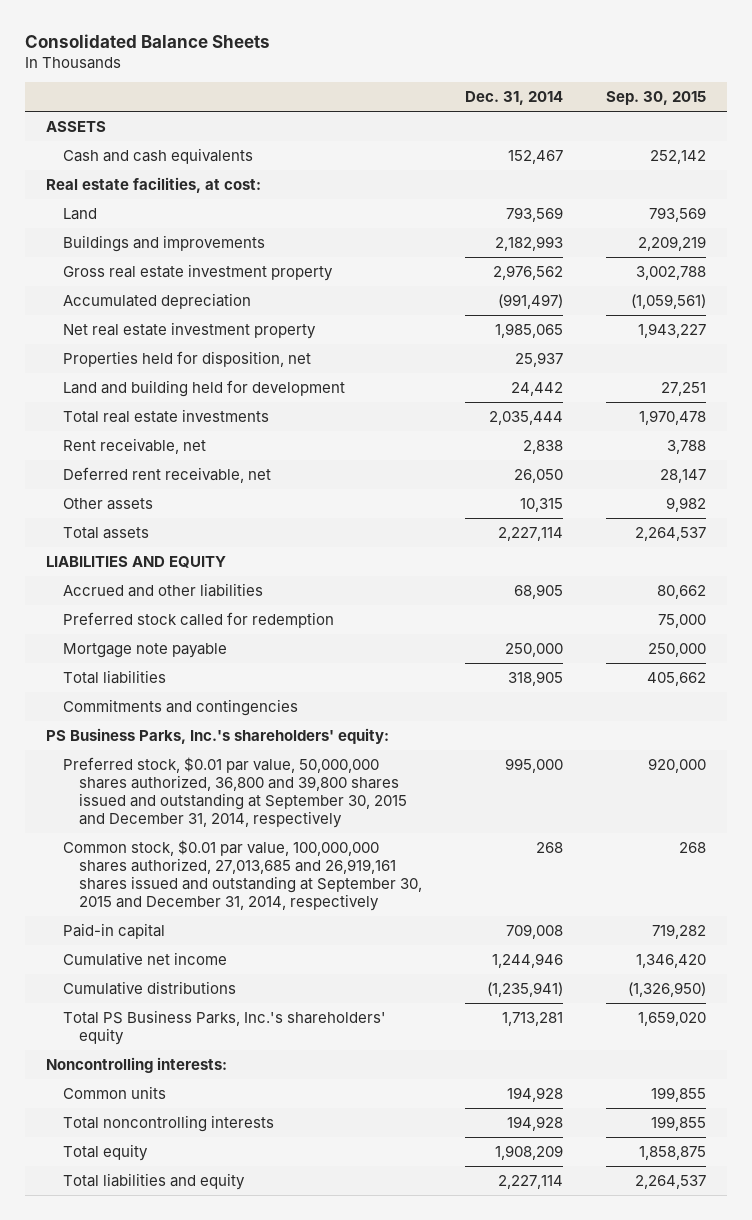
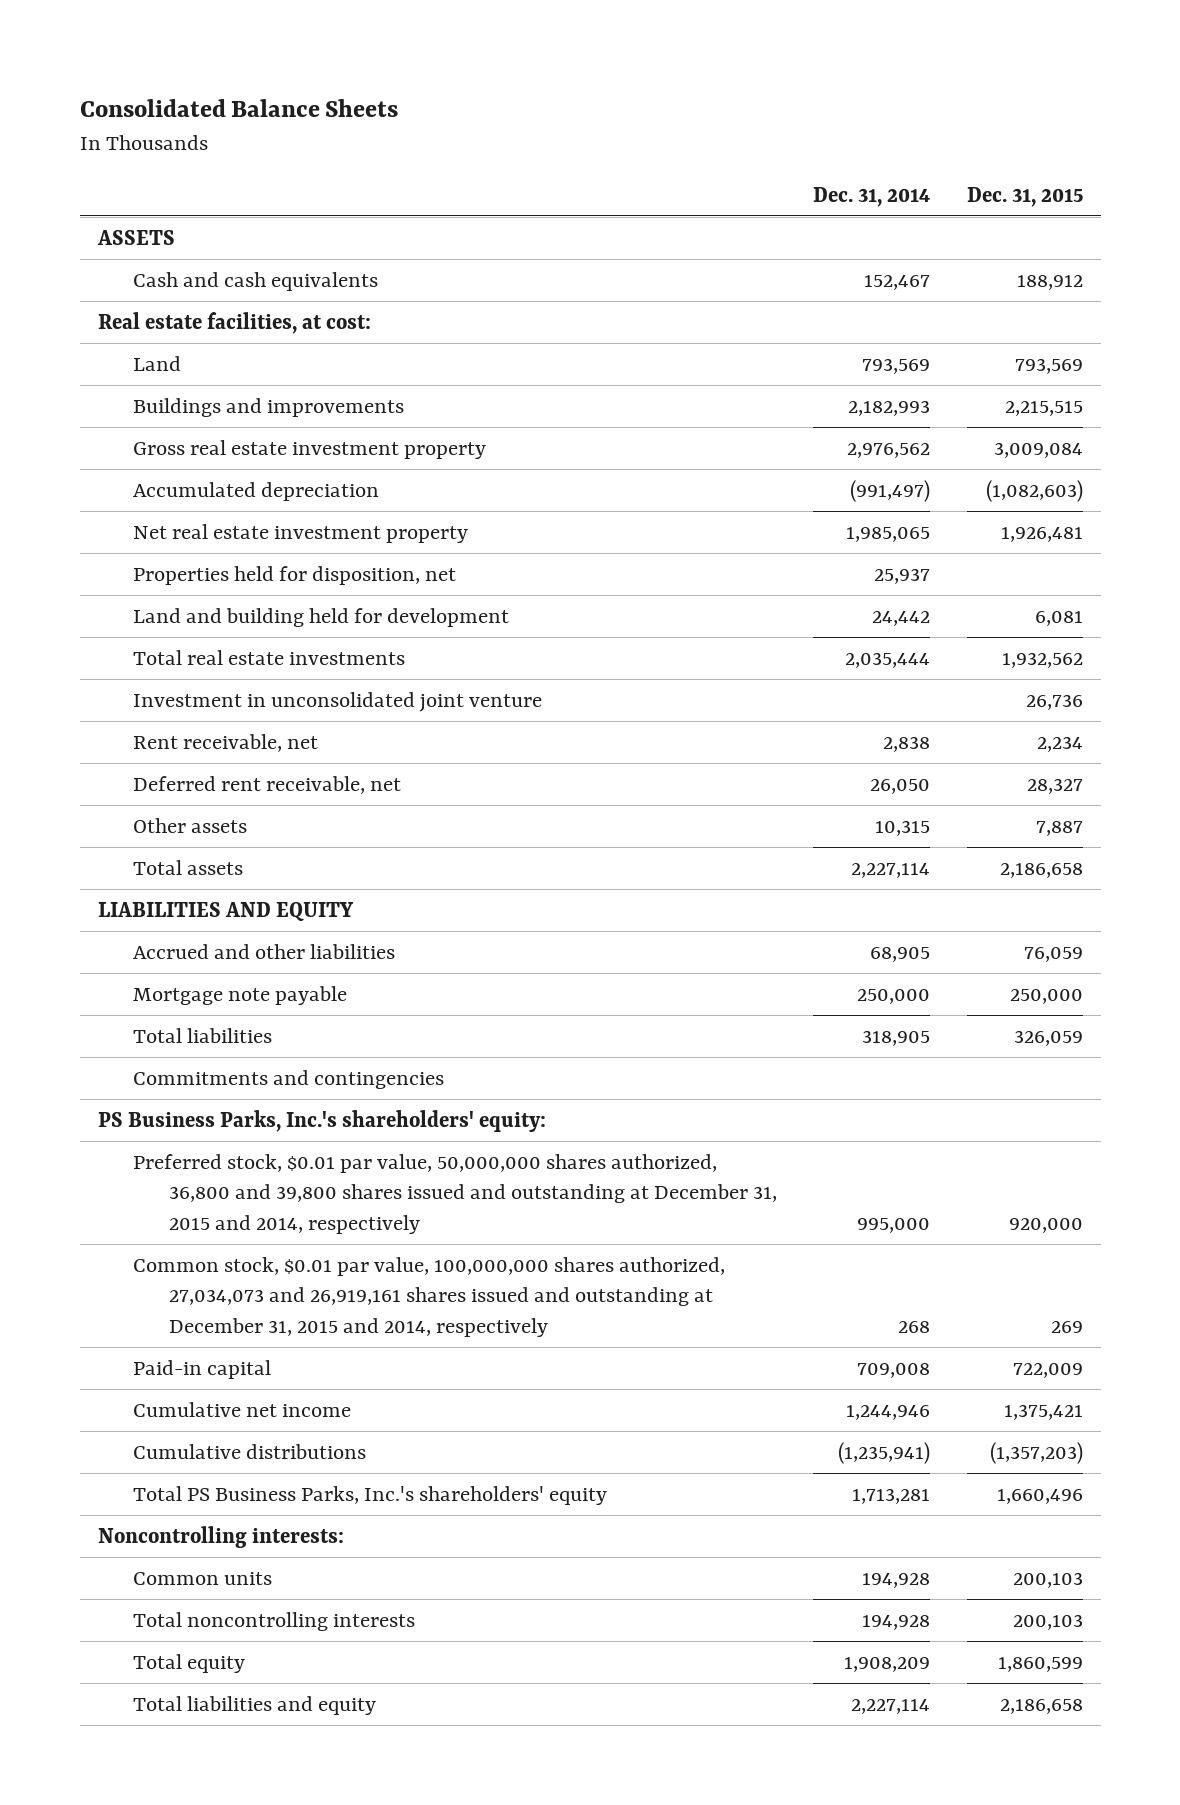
[605,91,706,106] Sep. 30, 2015 -> none
none -> [966,186,1083,207] Dec. 31, 2015
none -> [133,691,543,712] Investment in unconsolidated joint venture
[62,611,334,628] Preferred stock called for redemption -> none
[62,756,407,828] Preferred stock, $0.01 par value, 50,000,000 shares authorized, 36,800 and 39,800 shares issued and outstanding at September 30, 2015 and December 31, 2014, respectively -> [133,1153,777,1234] Preferred stock, $0.01 par value, 50,000,000 shares authorized, 36,800 and 39,800 shares issued and outstanding at December 31, 2015 and 2014, respectively
[62,839,422,911] Common stock, $0.01 par value, 100,000,000 shares authorized, 27,013,685 and 26,919,161 shares issued and outstanding at September 30, 2015 and December 31, 2014, respectively -> [133,1256,726,1337] Common stock, $0.01 par value, 100,000,000 shares authorized, 27,034,073 and 26,919,161 shares issued and outstanding at December 31, 2015 and 2014, respectively

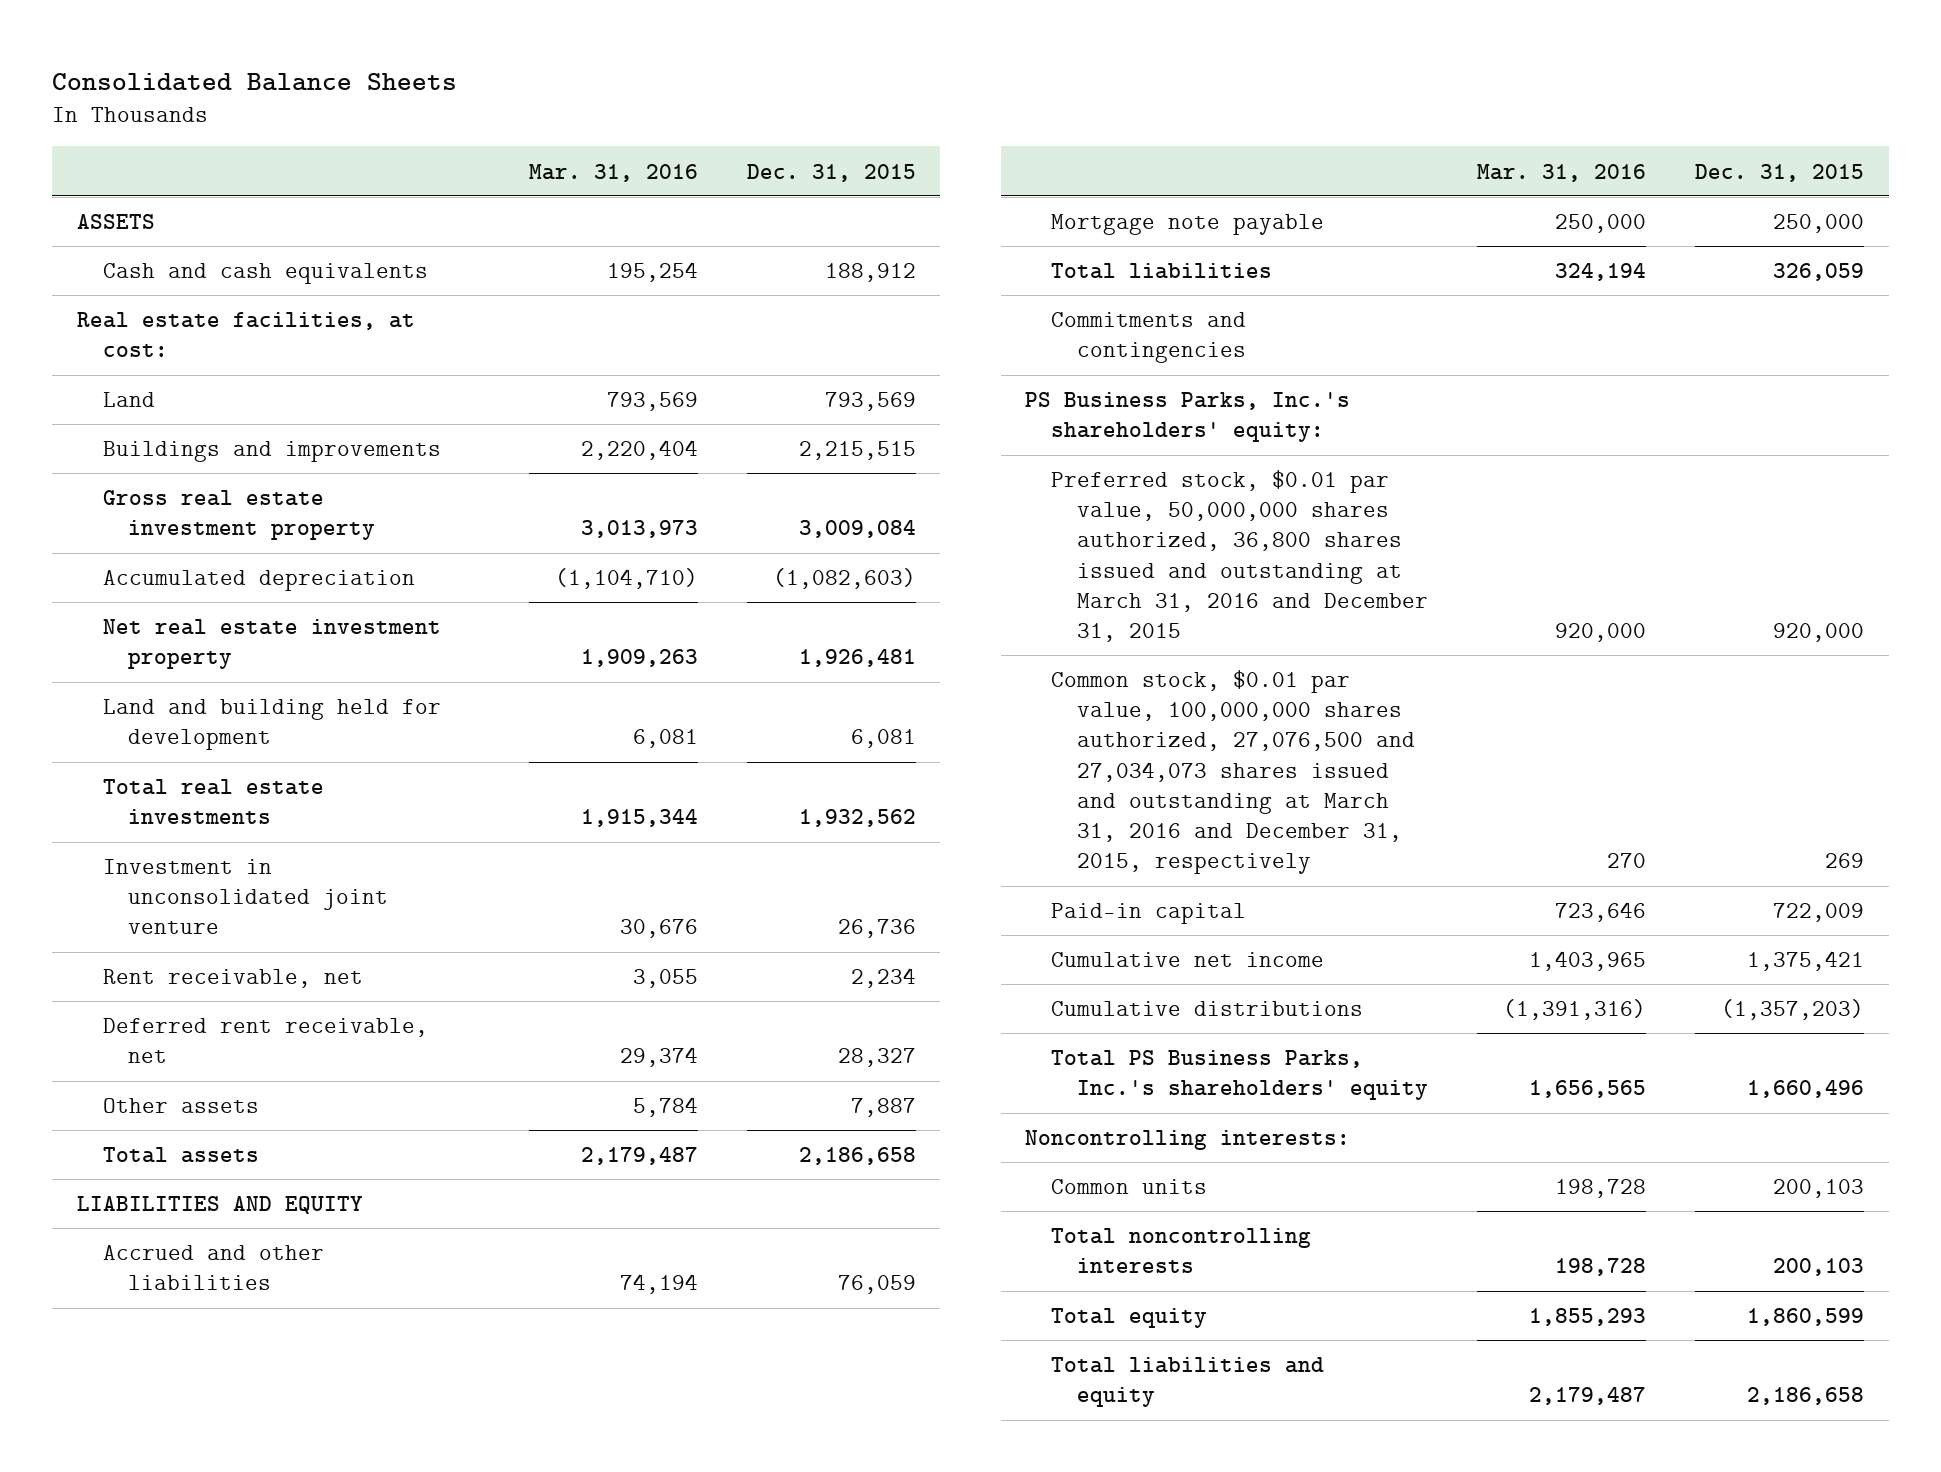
[813,186,931,207] Dec. 31, 2014 -> none
none -> [528,163,698,182] Mar. 31, 2016
[133,565,457,585] Properties held for disposition, net -> none
[133,1153,777,1234] Preferred stock, $0.01 par value, 50,000,000 shares authorized, 36,800 and 39,800 shares issued and outstanding at December 31, 2015 and 2014, respectively -> [1051,470,1429,643] Preferred stock, $0.01 par value, 50,000,000 shares authorized, 36,800 shares issued and outstanding at March 31, 2016 and December 31, 2015
[133,1256,726,1337] Common stock, $0.01 par value, 100,000,000 shares authorized, 27,034,073 and 26,919,161 shares issued and outstanding at December 31, 2015 and 2014, respectively -> [1051,670,1416,875] Common stock, $0.01 par value, 100,000,000 shares authorized, 27,076,500 and 27,034,073 shares issued and outstanding at March 31, 2016 and December 31, 2015, respectively

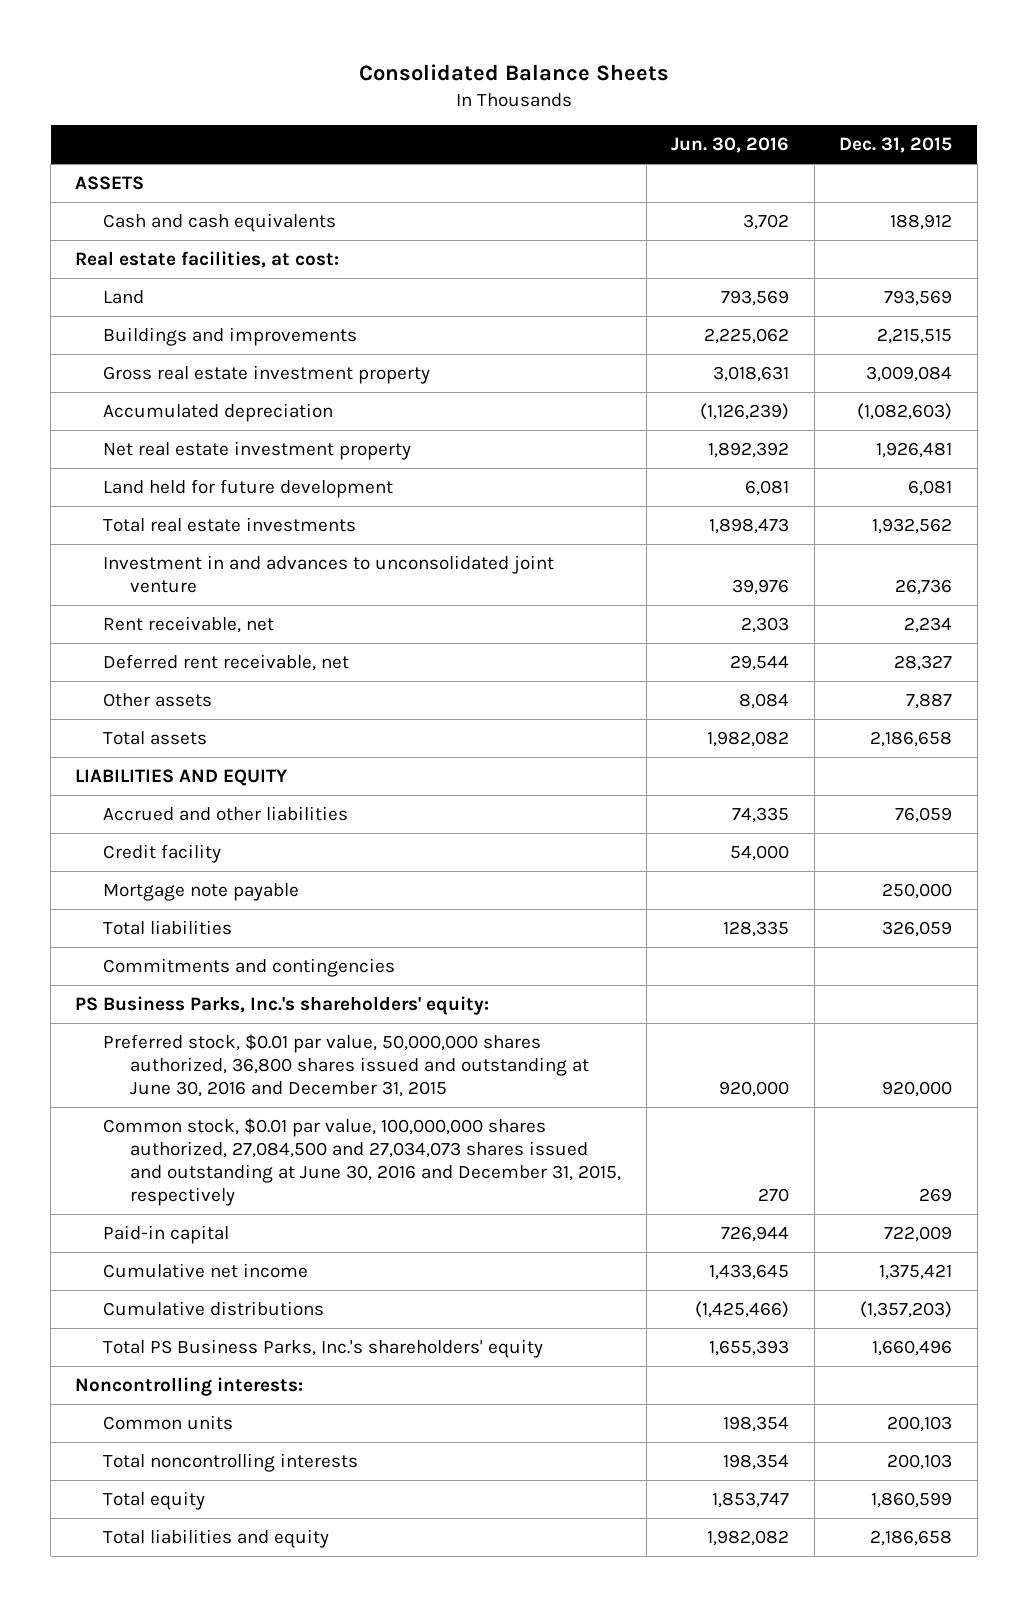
[528,163,698,182] Mar. 31, 2016 -> none
none -> [671,137,790,154] Jun. 30, 2016
[102,699,441,751] Land and building held for development -> [102,478,393,498] Land held for future development
[102,859,389,935] Investment in unconsolidated joint venture -> [102,554,554,594] Investment in and advances to unconsolidated joint venture
none -> [102,843,221,863] Credit facility
[1051,470,1429,643] Preferred stock, $0.01 par value, 50,000,000 shares authorized, 36,800 shares issued and outstanding at March 31, 2016 and December 31, 2015 -> [102,1033,590,1098] Preferred stock, $0.01 par value, 50,000,000 shares authorized, 36,800 shares issued and outstanding at June 30, 2016 and December 31, 2015
[1051,670,1416,875] Common stock, $0.01 par value, 100,000,000 shares authorized, 27,076,500 and 27,034,073 shares issued and outstanding at March 31, 2016 and December 31, 2015, respectively -> [102,1117,622,1207] Common stock, $0.01 par value, 100,000,000 shares authorized, 27,084,500 and 27,034,073 shares issued and outstanding at June 30, 2016 and December 31, 2015, respectively

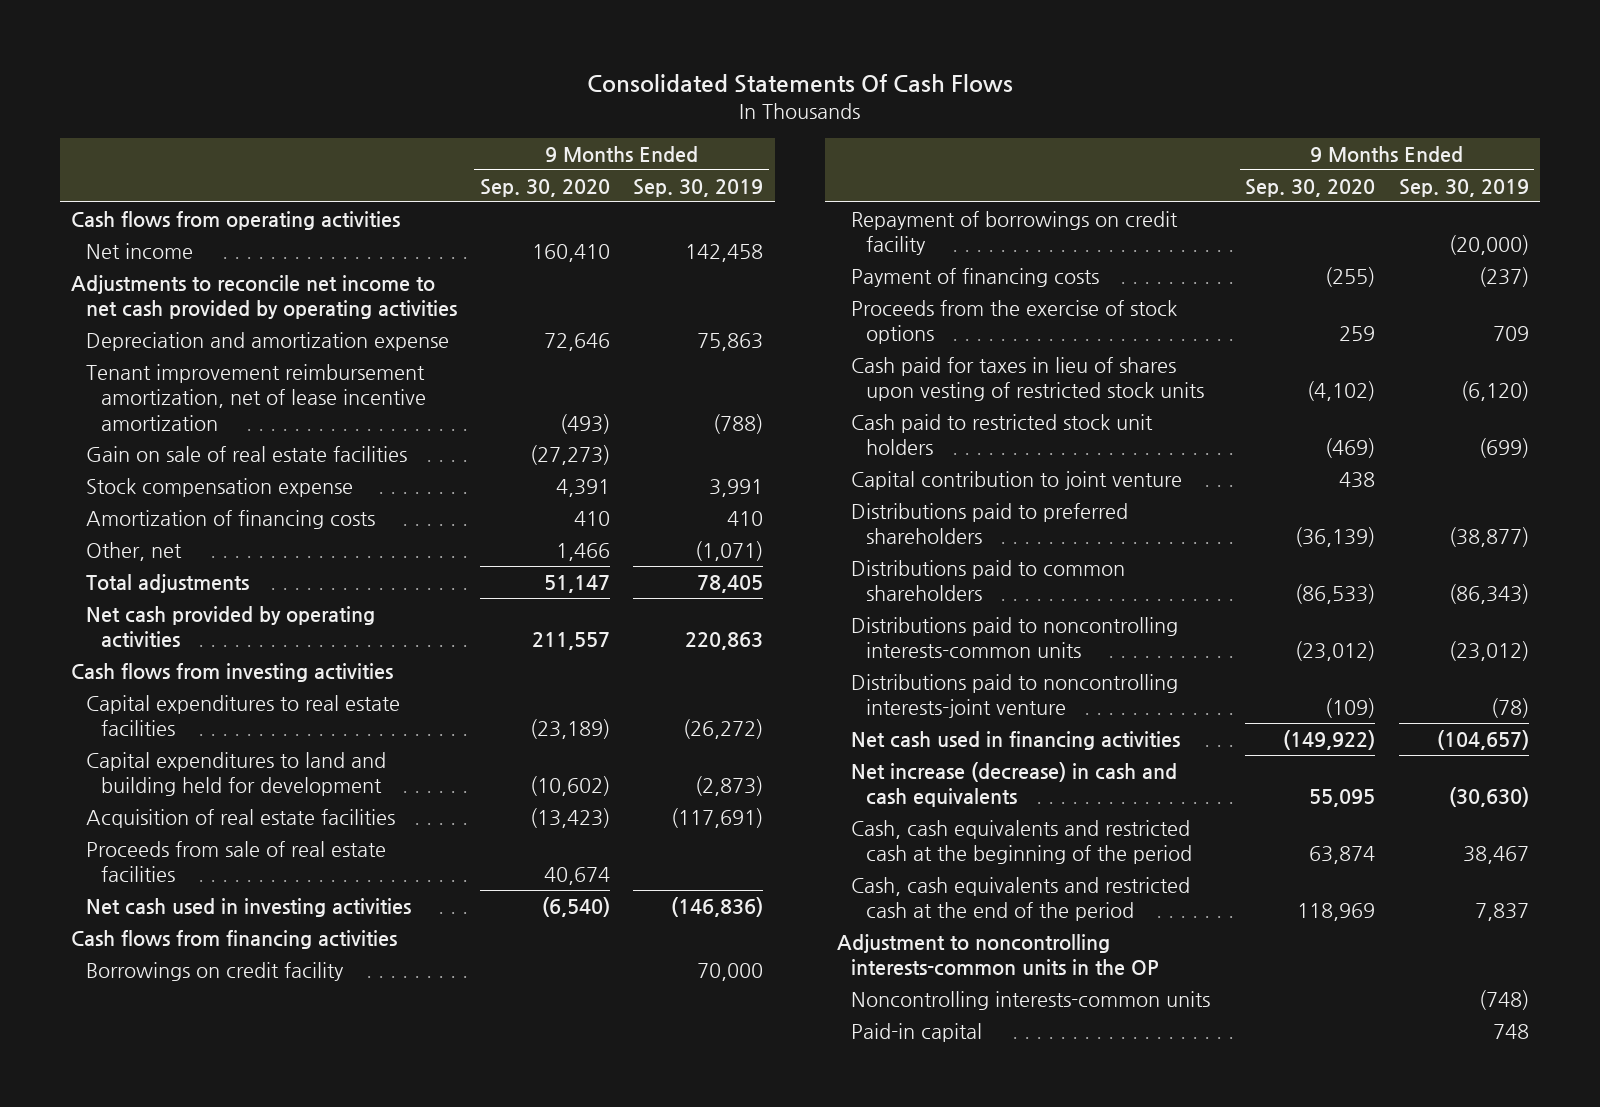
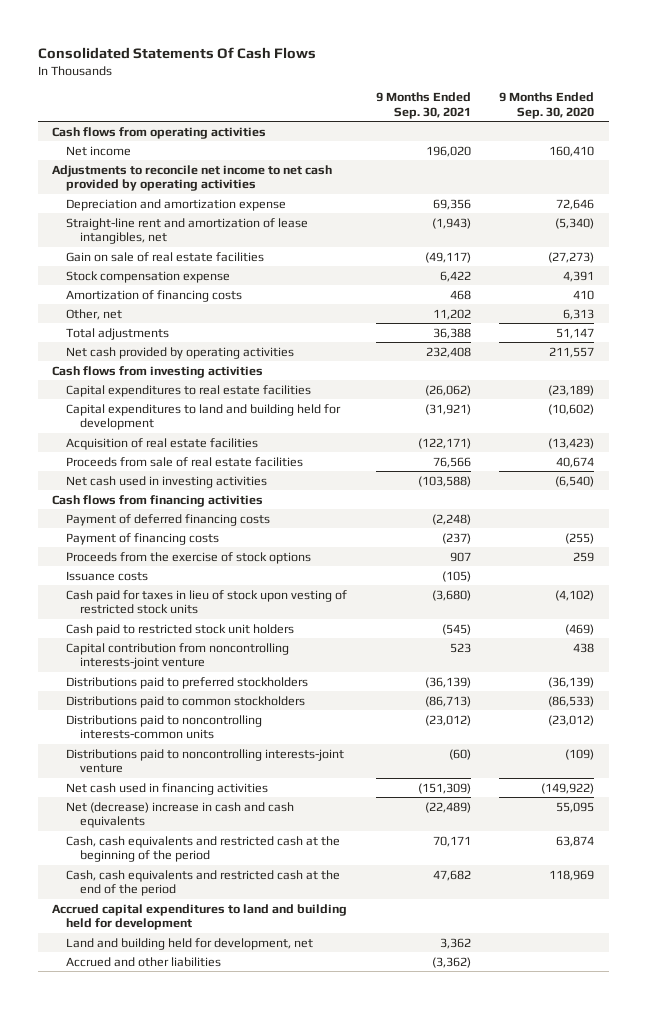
[633,178,764,197] Sep. 30, 2019 -> none
none -> [375,92,471,119] 9 Months Ended Sep. 30, 2021
[85,363,426,431] Tenant improvement reimbursement amortization, net of lease incentive amortization -> none
none -> [66,217,309,245] Straight-line rent and amortization of lease intangibles, net
[555,542,610,561] 1,466 -> [563,308,595,320] 6,313
[85,961,344,981] Borrowings on credit facility -> none
[851,210,1179,256] Repayment of borrowings on credit facility -> none
none -> [66,513,271,526] Payment of deferred financing costs
none -> [66,570,149,581] Issuance costs
[851,356,1205,402] Cash paid for taxes in lieu of shares upon vesting of restricted stock units -> [66,589,348,615] Cash paid for taxes in lieu of stock upon vesting of restricted stock units
[851,470,1183,490] Capital contribution to joint venture -> [66,642,290,670] Capital contribution from noncontrolling interests-joint venture
[851,502,1129,545] Distributions paid to preferred shareholders -> [66,676,309,689] Distributions paid to preferred stockholders
[851,559,1126,602] Distributions paid to common shareholders -> [66,695,306,708] Distributions paid to common stockholders
[851,761,1178,808] Net increase (decrease) in cash and cash equivalents -> [66,801,295,829] Net (decrease) increase in cash and cash equivalents
[836,933,1160,977] Adjustment to noncontrolling interests-common units in the OP -> none
[851,990,1211,1010] Noncontrolling interests-common units -> none
[851,1022,983,1042] Paid-in capital -> none
none -> [52,903,348,931] Accrued capital expenditures to land and building held for development
none -> [66,937,314,950] Land and building held for development, net
none -> [66,956,222,967] Accrued and other liabilities

